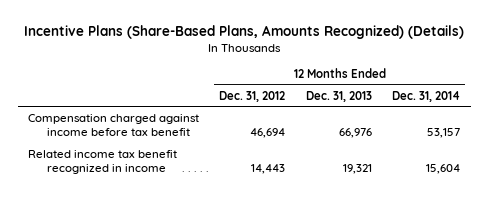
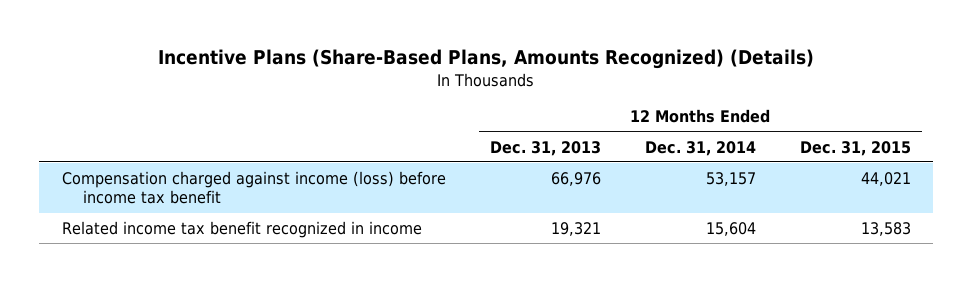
[219,90,286,102] Dec. 31, 2012 -> none
none -> [799,140,911,156] Dec. 31, 2015
[28,113,200,137] Compensation charged against income before tax benefit -> [61,170,446,205] Compensation charged against income (loss) before income tax benefit

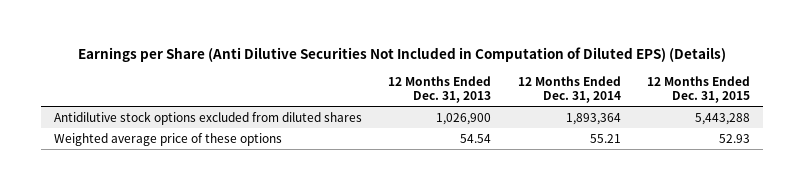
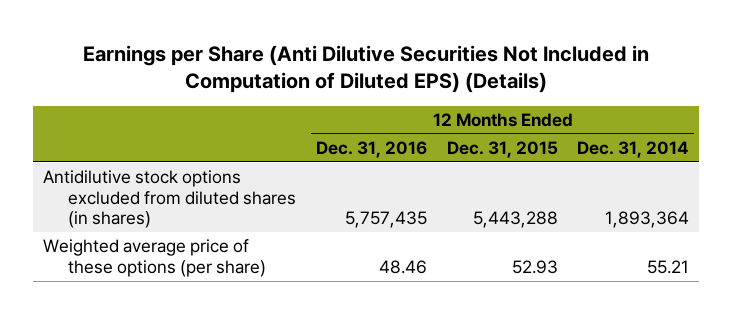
[388,76,492,103] 12 Months Ended Dec. 31, 2013 -> none
none -> [315,140,427,158] Dec. 31, 2016
[54,111,363,126] Antidilutive stock options excluded from diluted shares -> [42,170,296,229] Antidilutive stock options excluded from diluted shares (in shares)
[54,133,283,147] Weighted average price of these options -> [42,239,266,277] Weighted average price of these options (per share)

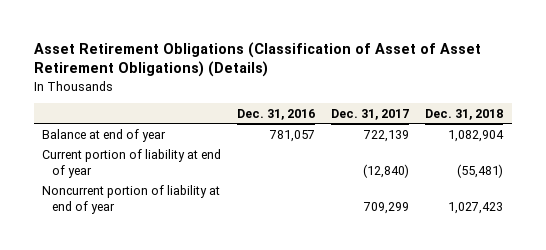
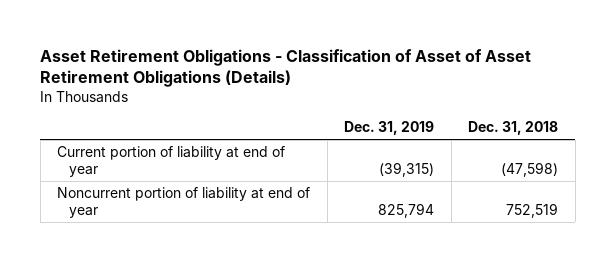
[33,41,481,78] Asset Retirement Obligations (Classification of Asset of Asset Retirement Obligations) (Details) -> [40,48,532,88] Asset Retirement Obligations - Classification of Asset of Asset Retirement Obligations (Details)
[237,108,316,120] Dec. 31, 2016 -> none
[331,108,410,120] Dec. 31, 2017 -> none
none -> [344,121,435,136] Dec. 31, 2019
[42,128,167,142] Balance at end of year -> none
[457,163,504,178] (55,481) -> [501,162,559,178] (47,598)
[448,201,504,214] 1,027,423 -> [506,203,559,219] 752,519

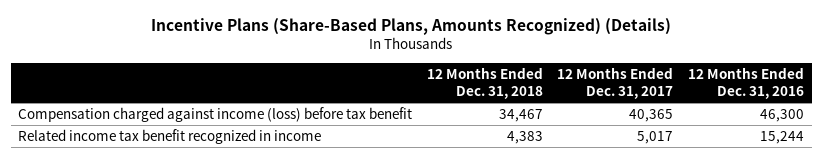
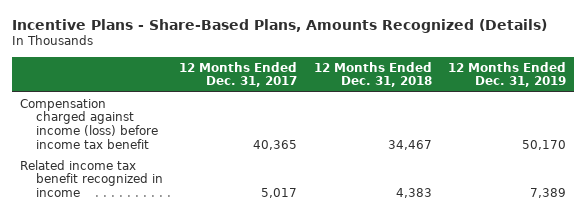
[151,18,672,36] Incentive Plans (Share-Based Plans, Amounts Recognized) (Details) -> [11,18,547,33] Incentive Plans - Share-Based Plans, Amounts Recognized (Details)
[688,66,805,99] 12 Months Ended Dec. 31, 2016 -> none
none -> [448,61,567,88] 12 Months Ended Dec. 31, 2019
[18,107,413,123] Compensation charged against income (loss) before tax benefit -> [19,98,158,149] Compensation charged against income (loss) before income tax benefit

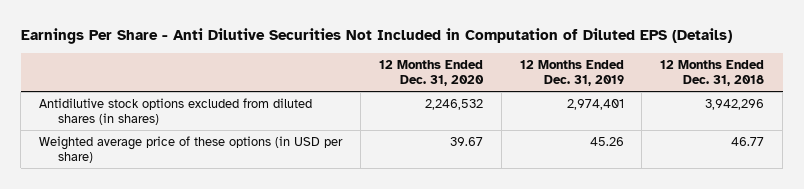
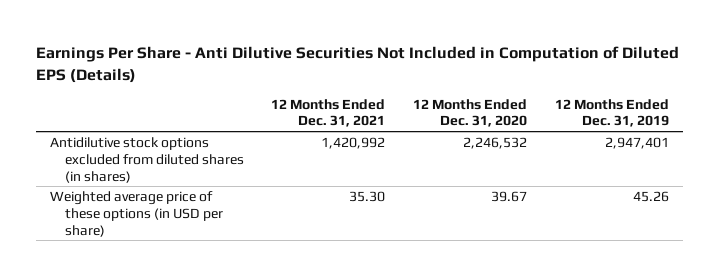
[660,59,765,87] 12 Months Ended Dec. 31, 2018 -> none
none -> [271,98,386,128] 12 Months Ended Dec. 31, 2021
[566,98,624,110] 2,974,401 -> [605,136,670,149] 2,947,401

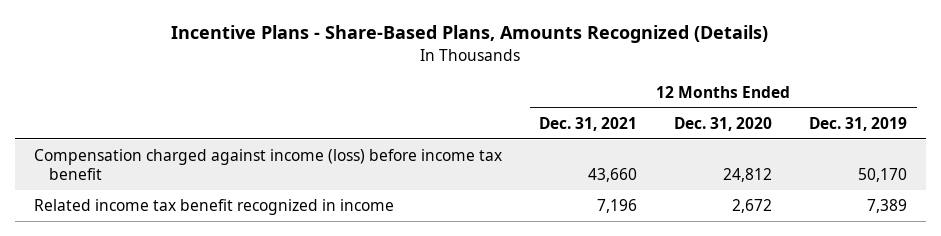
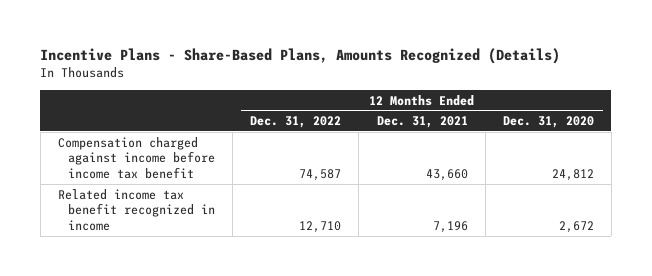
[809,116,908,131] Dec. 31, 2019 -> none
none -> [250,115,342,128] Dec. 31, 2022
[33,149,502,181] Compensation charged against income (loss) before income tax benefit -> [58,136,216,180] Compensation charged against income before income tax benefit

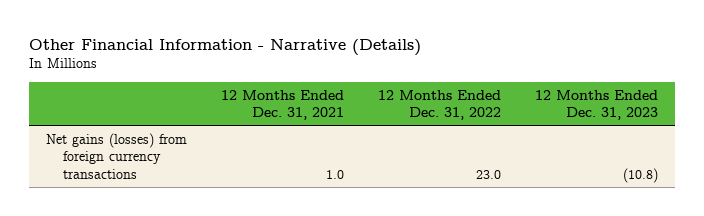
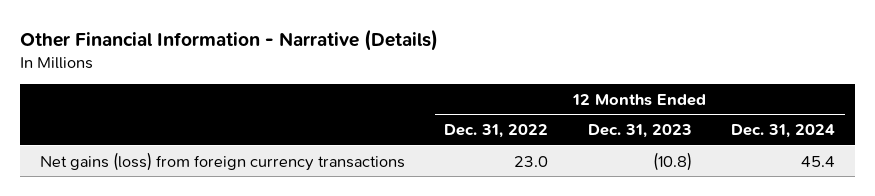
[220,89,344,121] 12 Months Ended Dec. 31, 2021 -> none
none -> [730,124,835,139] Dec. 31, 2024
[45,132,187,179] Net gains (losses) from foreign currency transactions -> [40,151,406,171] Net gains (loss) from foreign currency transactions

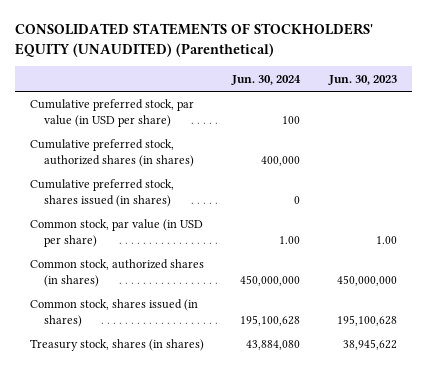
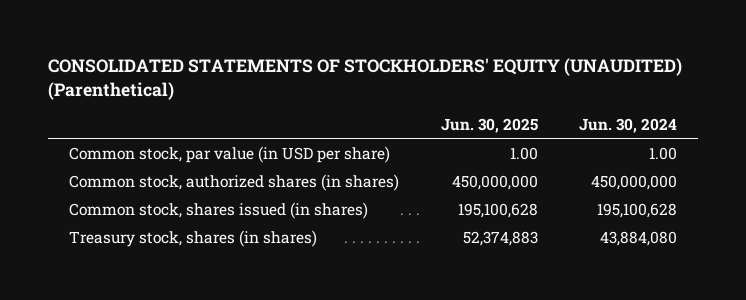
[328,74,398,85] Jun. 30, 2023 -> none
none -> [440,118,538,134] Jun. 30, 2025
[29,99,194,127] Cumulative preferred stock, par value (in USD per share) -> none
[29,139,195,167] Cumulative preferred stock, authorized shares (in shares) -> none
[29,179,174,207] Cumulative preferred stock, shares issued (in shares) -> none

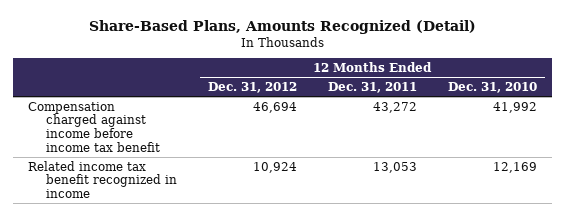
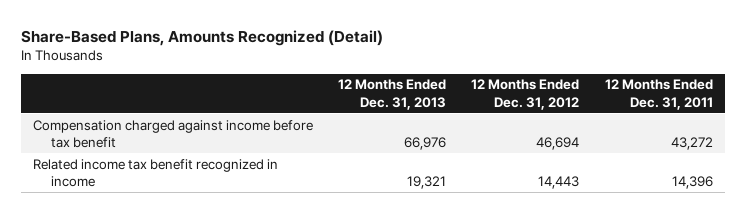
[447,81,537,93] Dec. 31, 2010 -> none
none -> [338,79,447,110] 12 Months Ended Dec. 31, 2013
[28,101,160,152] Compensation charged against income before income tax benefit -> [33,119,314,149] Compensation charged against income before tax benefit
[252,161,297,173] 10,924 -> [538,176,580,190] 14,443
[372,161,417,173] 13,053 -> [671,176,713,190] 14,396

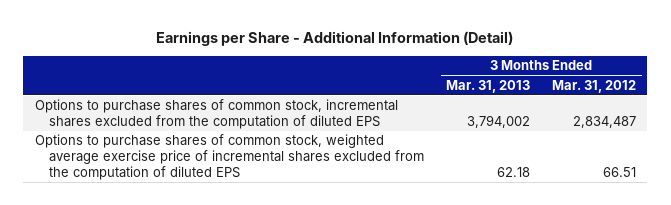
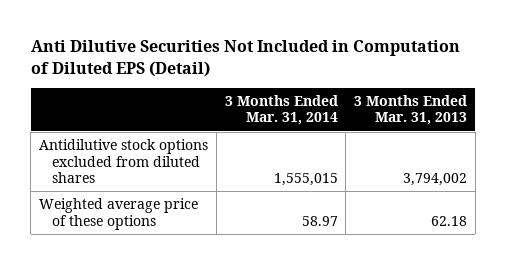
[156,31,514,47] Earnings per Share - Additional Information (Detail) -> [30,40,460,77] Anti Dilutive Securities Not Included in Computation of Diluted EPS (Detail)
[552,79,637,93] Mar. 31, 2012 -> none
none -> [224,95,338,126] 3 Months Ended Mar. 31, 2014
[34,99,398,129] Options to purchase shares of common stock, incremental shares excluded from the computation of diluted EPS -> [38,139,208,184] Antidilutive stock options excluded from diluted shares
[34,134,424,180] Options to purchase shares of common stock, weighted average exercise price of incremental shares excluded from the computation of diluted EPS -> [38,198,198,230] Weighted average price of these options

